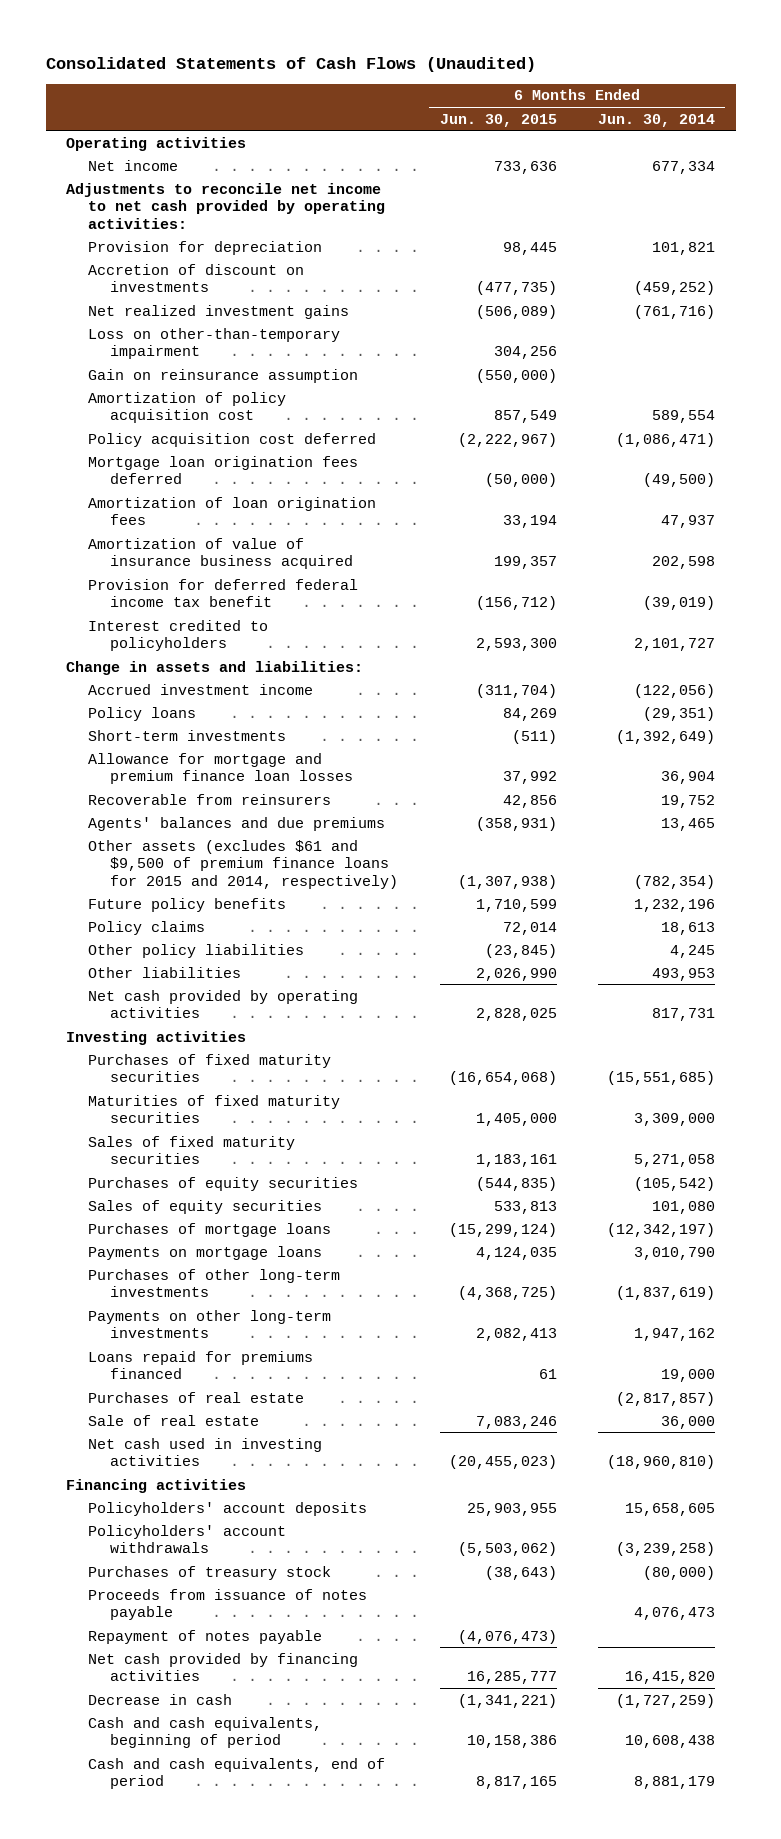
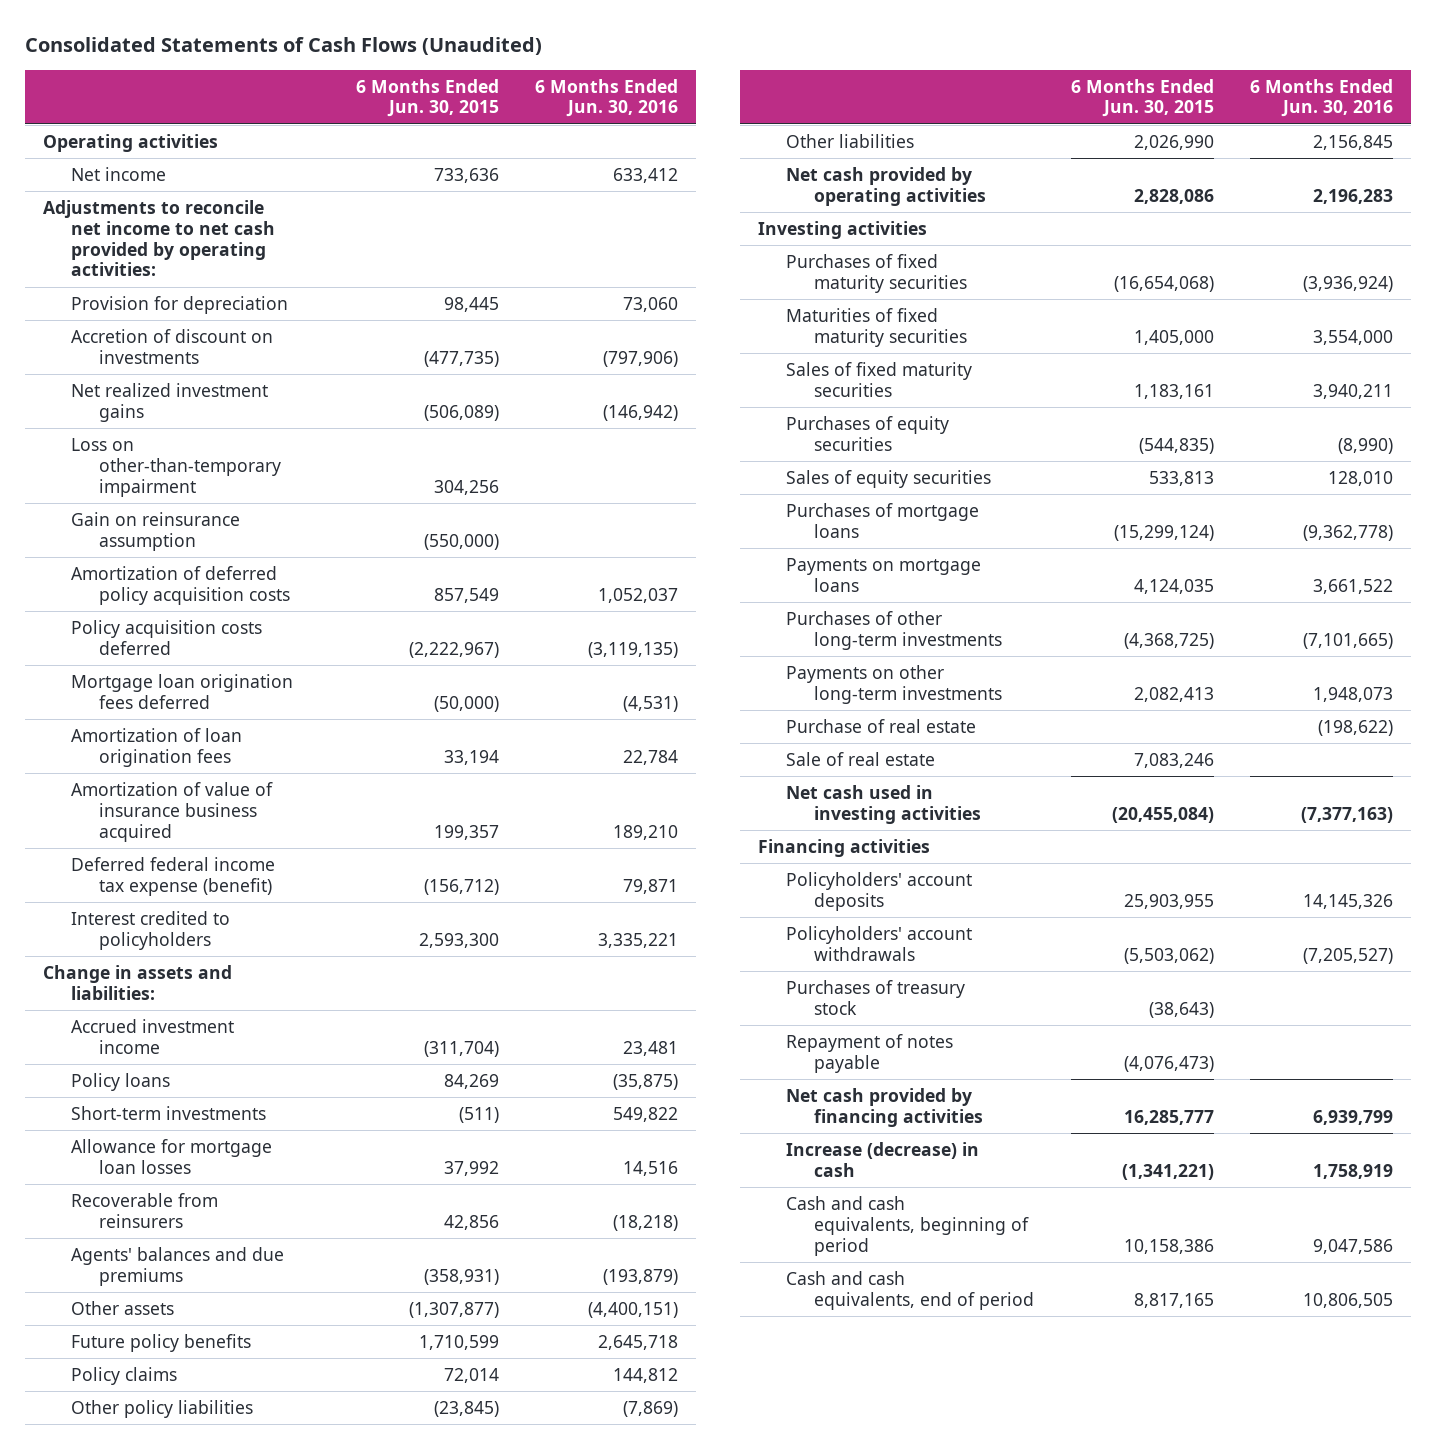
[598,113,716,127] Jun. 30, 2014 -> none
none -> [535,78,679,118] 6 Months Ended Jun. 30, 2016
[88,391,287,424] Amortization of policy acquisition cost -> [71,565,291,605] Amortization of deferred policy acquisition costs
[88,432,377,447] Policy acquisition cost deferred -> [71,619,263,655] Policy acquisition costs deferred
[88,578,359,608] Provision for deferred federal income tax benefit -> [71,856,276,896] Deferred federal income tax expense (benefit)
[88,752,354,785] Allowance for mortgage and premium finance loan losses -> [71,1138,273,1174] Allowance for mortgage loan losses
[88,839,399,889] Other assets (excludes $61 and $9,500 of premium finance loans for 2015 and 2014, respectively) -> none
none -> [71,1300,175,1315] Other assets
[475,1008,557,1022] 2,828,025 -> [1133,188,1214,204] 2,828,086
[88,1350,314,1380] Loans repaid for premiums financed -> none
[88,1391,305,1403] Purchases of real estate -> [786,718,977,733] Purchase of real estate
[448,1455,557,1470] (20,455,023) -> [1111,806,1214,823] (20,455,084)
[88,1588,368,1621] Proceeds from issuance of notes payable -> none
[88,1693,233,1705] Decrease in cash -> [786,1141,980,1177] Increase (decrease) in cash

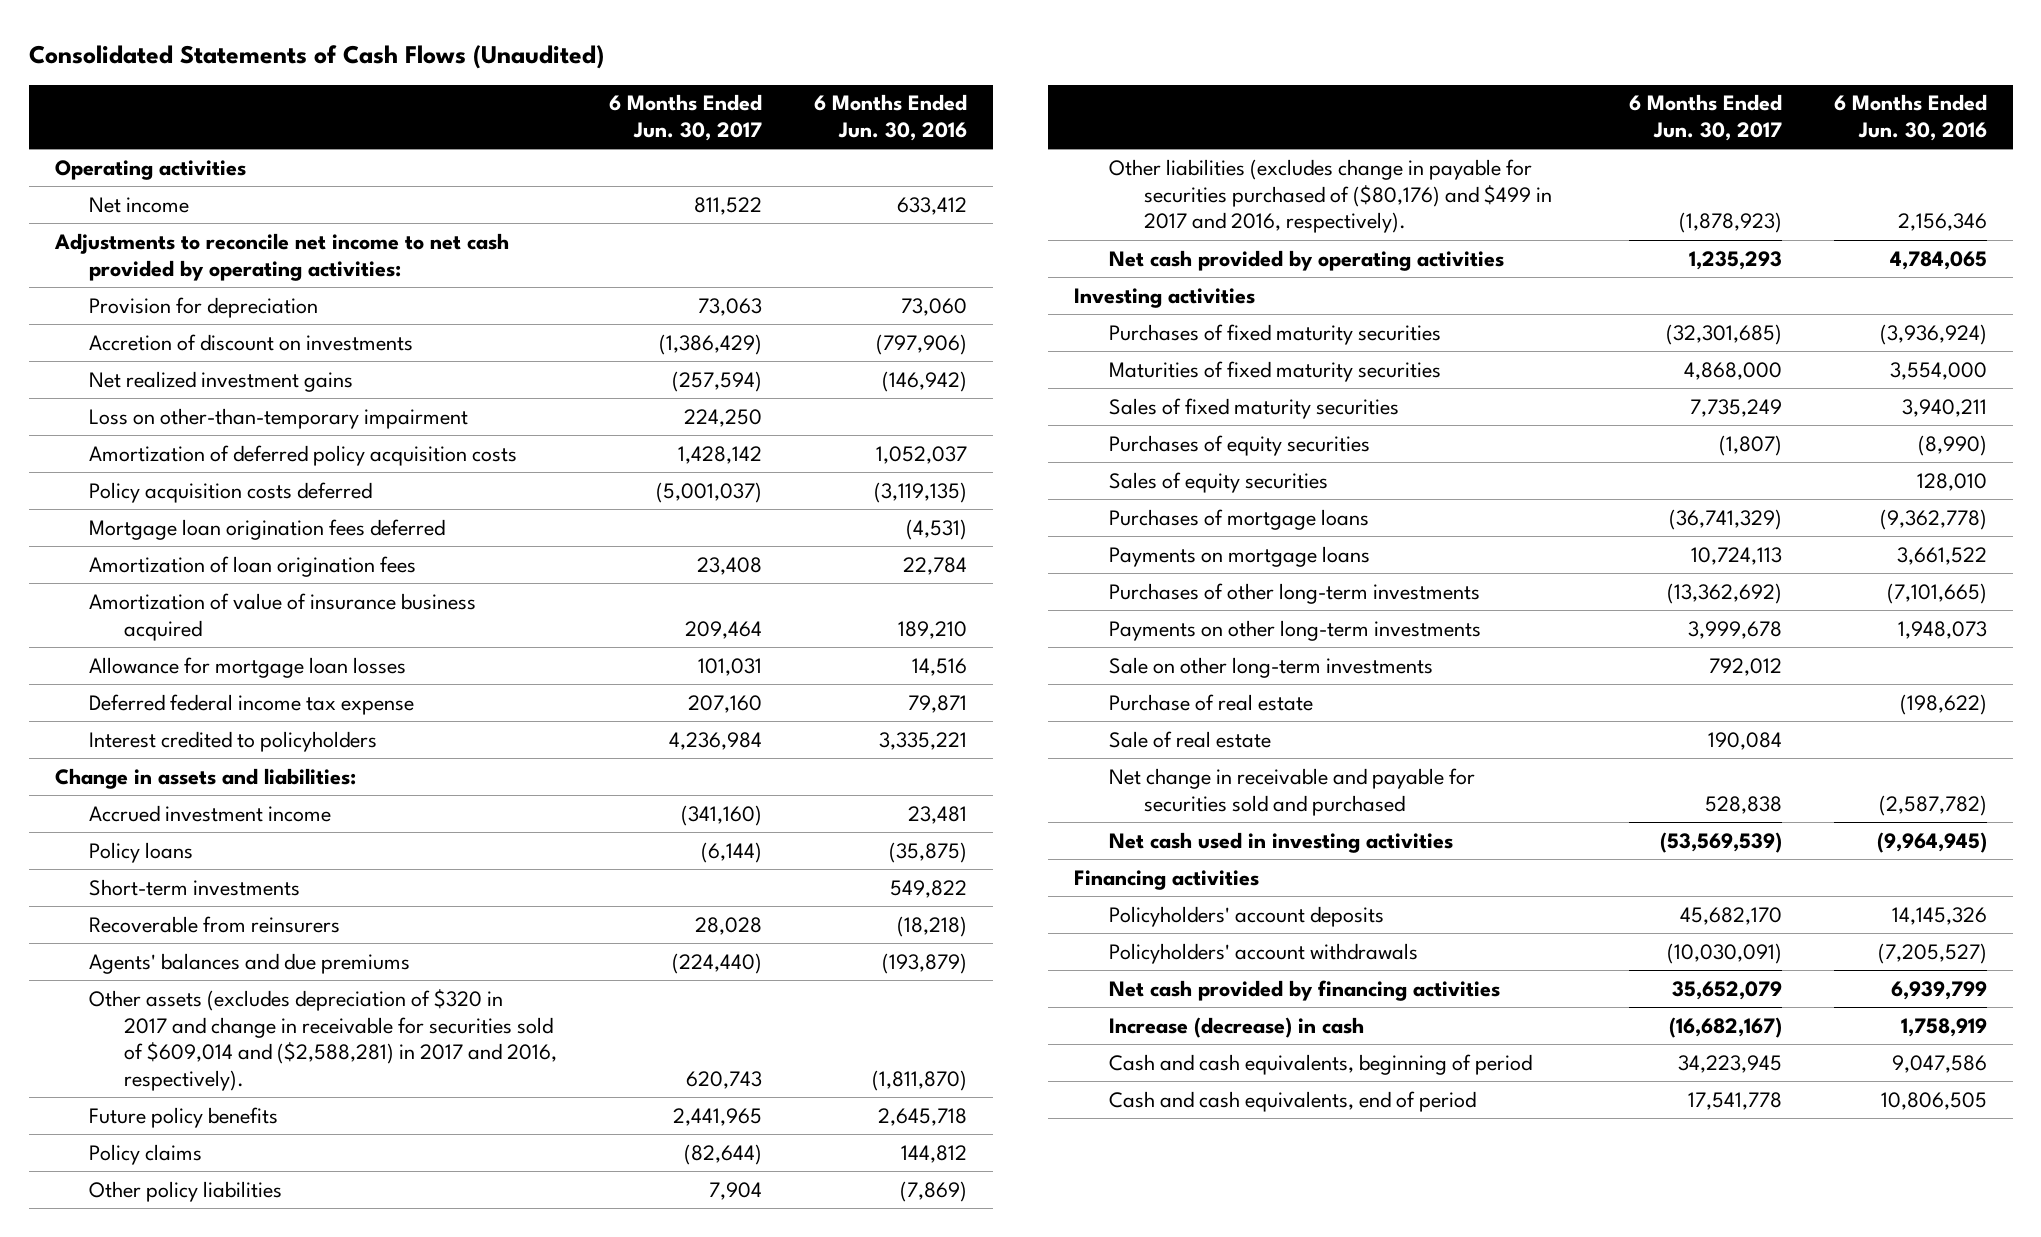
[355,78,499,118] 6 Months Ended Jun. 30, 2015 -> none
none -> [609,94,763,142] 6 Months Ended Jun. 30, 2017
[71,511,241,551] Gain on reinsurance assumption -> none
[71,1138,273,1174] Allowance for mortgage loan losses -> [89,656,407,678] Allowance for mortgage loan losses
[71,856,276,896] Deferred federal income tax expense (benefit) -> [89,693,415,715] Deferred federal income tax expense
[71,1300,175,1315] Other assets -> none
none -> [89,988,558,1092] Other assets (excludes depreciation of $320 in 2017 and change in receivable for securities sold of $609,014 and ($2,588,281) in 2017 and 2016, respectively).
[786,133,915,148] Other liabilities -> none
none -> [1109,158,1552,234] Other liabilities (excludes change in payable for securities purchased of ($80,176) and $499 in 2017 and 2016, respectively).
[1313,188,1394,204] 2,196,283 -> [1889,250,1987,270] 4,784,065
none -> [1109,656,1434,678] Sale on other long-term investments
none -> [1109,767,1476,816] Net change in receivable and payable for securities sold and purchased
[1301,806,1394,823] (7,377,163) -> [1876,831,1987,853] (9,964,945)
[786,979,966,1015] Purchases of treasury stock -> none
[786,1033,954,1073] Repayment of notes payable -> none

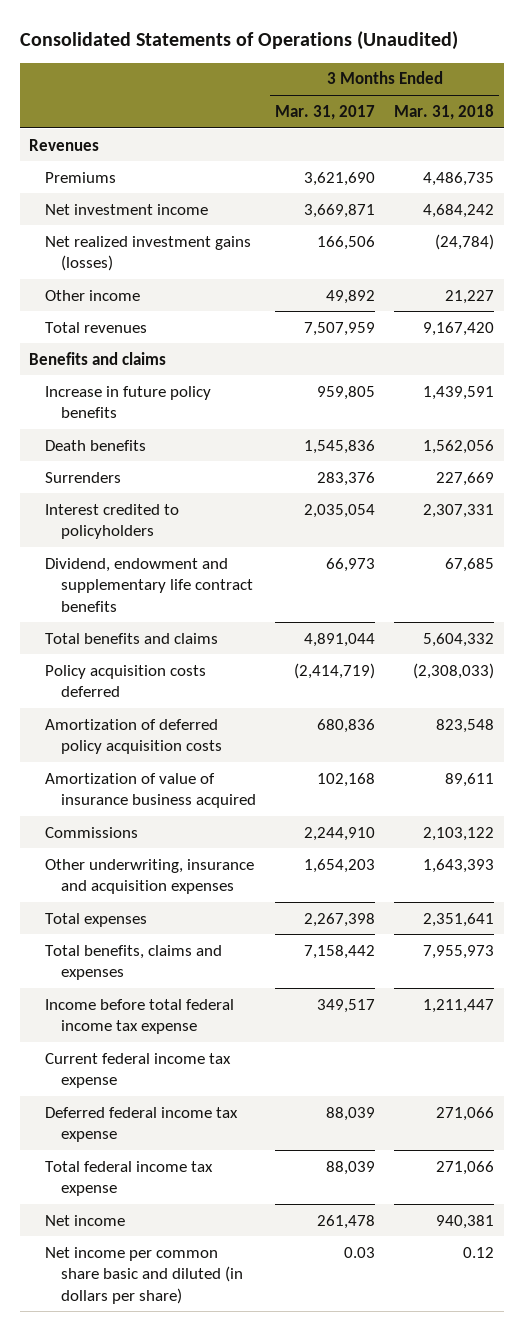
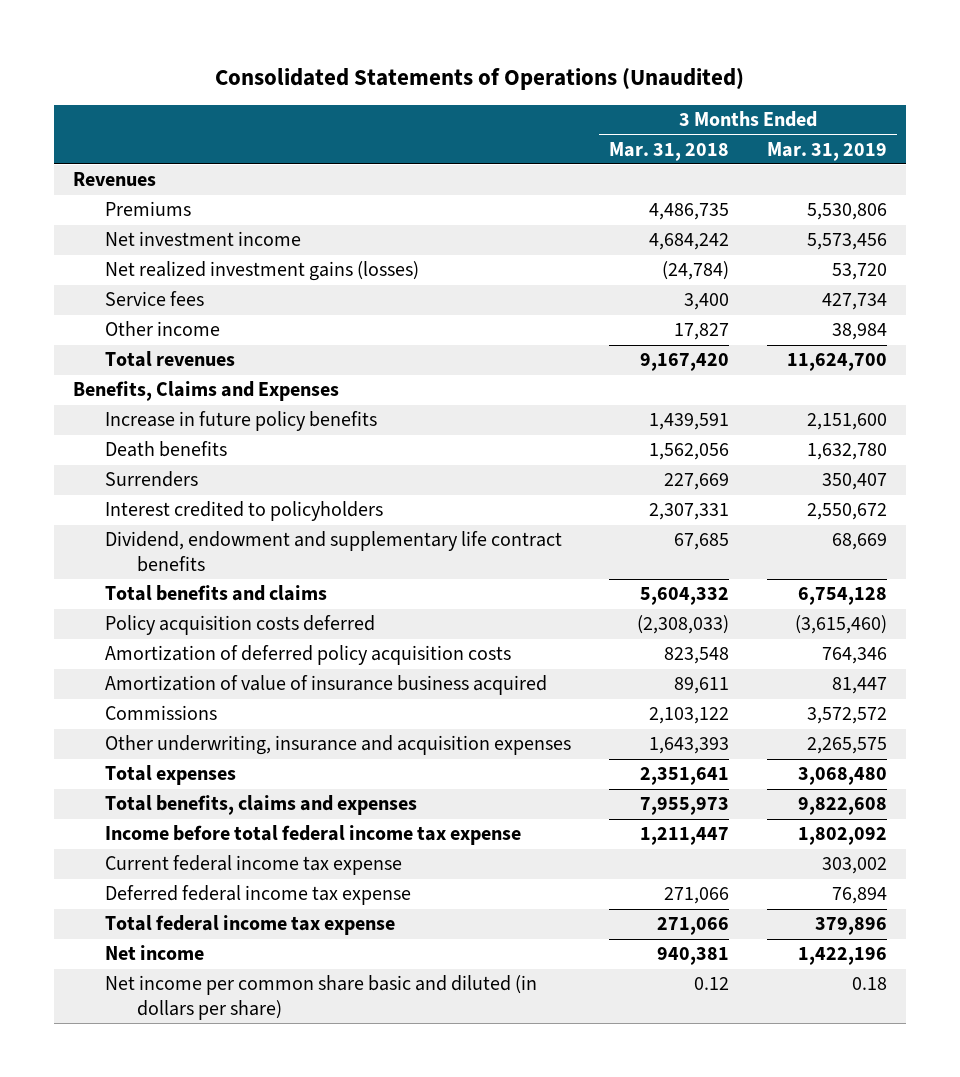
[274,104,375,120] Mar. 31, 2017 -> none
none -> [767,141,888,161] Mar. 31, 2019
none -> [104,291,204,307] Service fees
[445,289,495,304] 21,227 -> [673,323,729,341] 17,827
[29,351,167,365] Benefits and claims -> [72,381,339,402] Benefits, Claims and Expenses

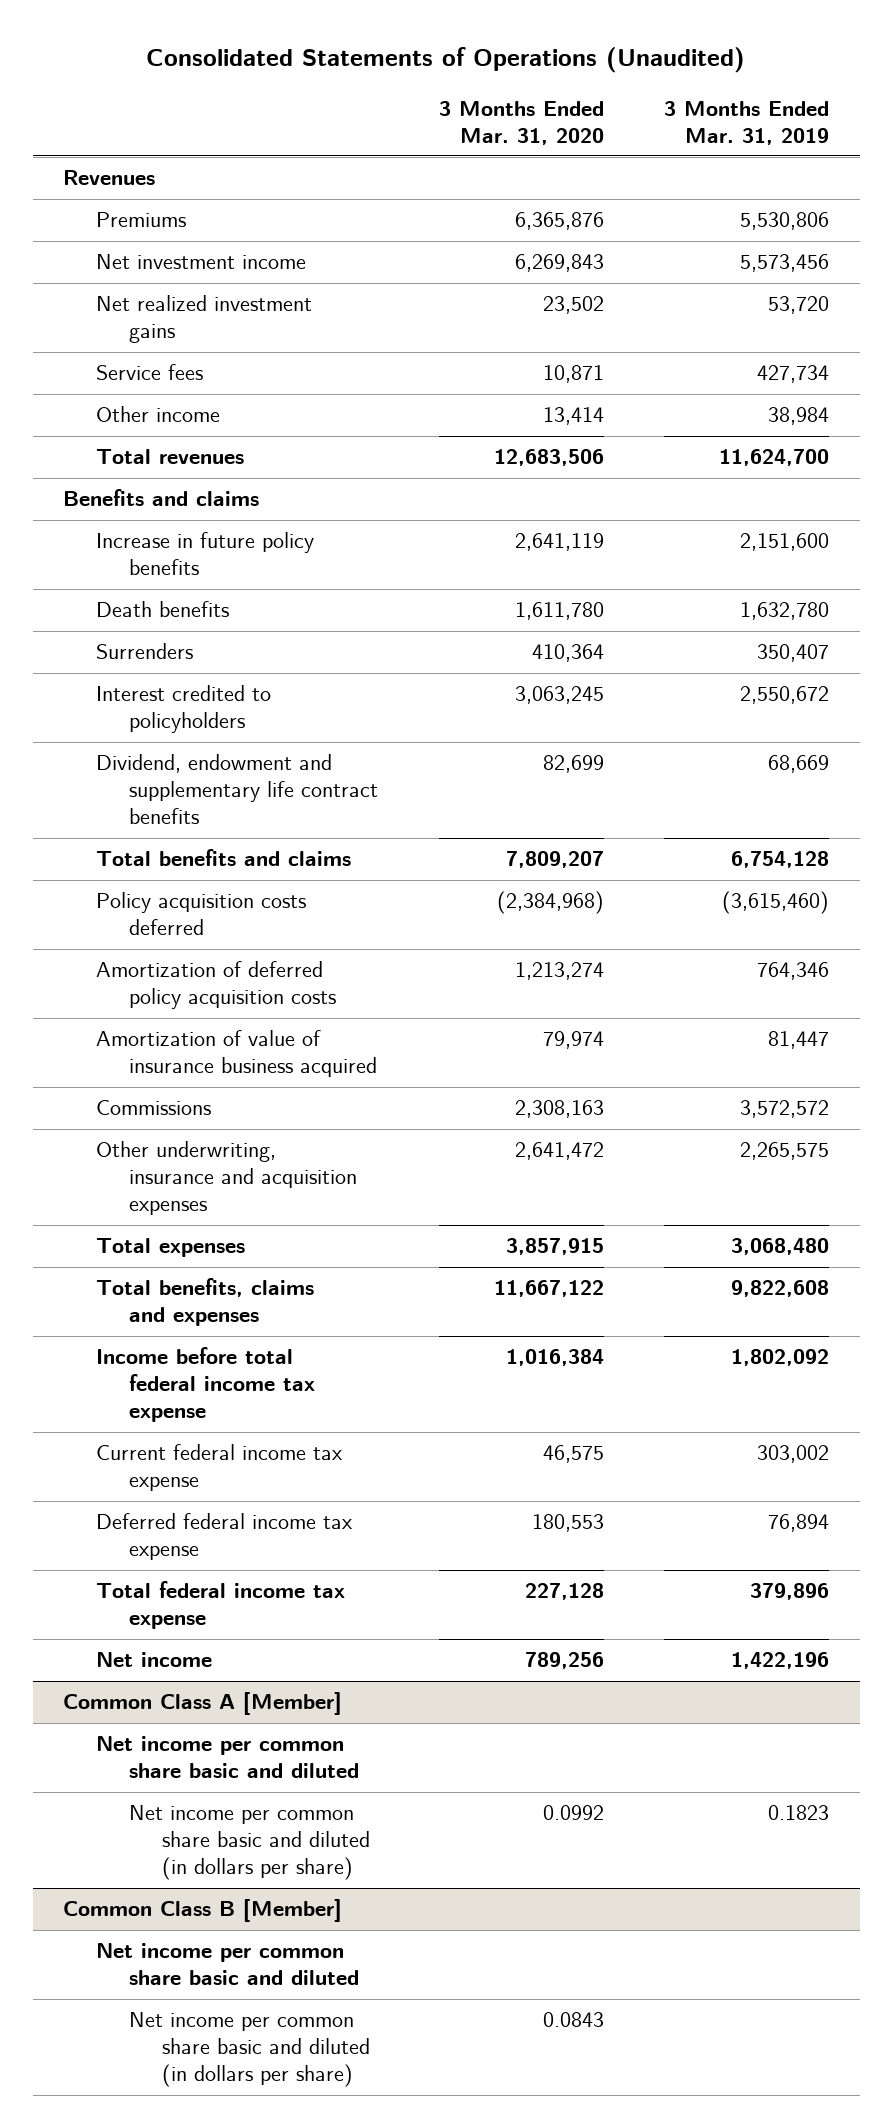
[608,141,729,161] Mar. 31, 2018 -> none
none -> [438,100,604,145] 3 Months Ended Mar. 31, 2020
[104,261,419,282] Net realized investment gains (losses) -> [96,295,313,344] Net realized investment gains
[72,381,339,402] Benefits, Claims and Expenses -> [63,489,260,507] Benefits and claims
none -> [63,1692,343,1716] Common Class A [Member]
none -> [96,1736,360,1779] Net income per common share basic and diluted
[852,977,888,991] 0.18 -> [768,1805,830,1821] 0.1823
none -> [63,1899,343,1923] Common Class B [Member]
none -> [96,1943,360,1986] Net income per common share basic and diluted
none -> [129,2012,371,2088] Net income per common share basic and diluted (in dollars per share)

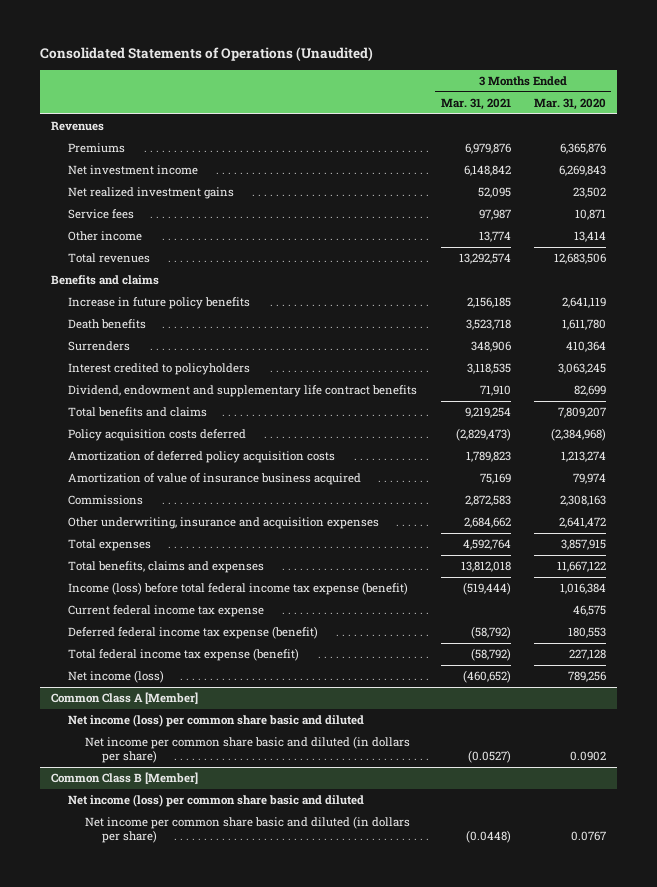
[664,100,830,145] 3 Months Ended Mar. 31, 2019 -> none
none -> [440,97,511,110] Mar. 31, 2021
[96,1347,316,1423] Income before total federal income tax expense -> [68,582,409,596] Income (loss) before total federal income tax expense (benefit)
[96,1513,354,1561] Deferred federal income tax expense -> [68,626,319,640] Deferred federal income tax expense (benefit)
[96,1581,346,1630] Total federal income tax expense -> [68,648,300,662] Total federal income tax expense (benefit)
[96,1652,213,1668] Net income -> [68,670,165,684] Net income (loss)
[96,1736,360,1779] Net income per common share basic and diluted -> [68,714,365,728] Net income (loss) per common share basic and diluted
[542,1805,604,1821] 0.0992 -> [569,750,606,761] 0.0902
[96,1943,360,1986] Net income per common share basic and diluted -> [68,794,365,808] Net income (loss) per common share basic and diluted
[542,2012,604,2028] 0.0843 -> [570,830,606,841] 0.0767

